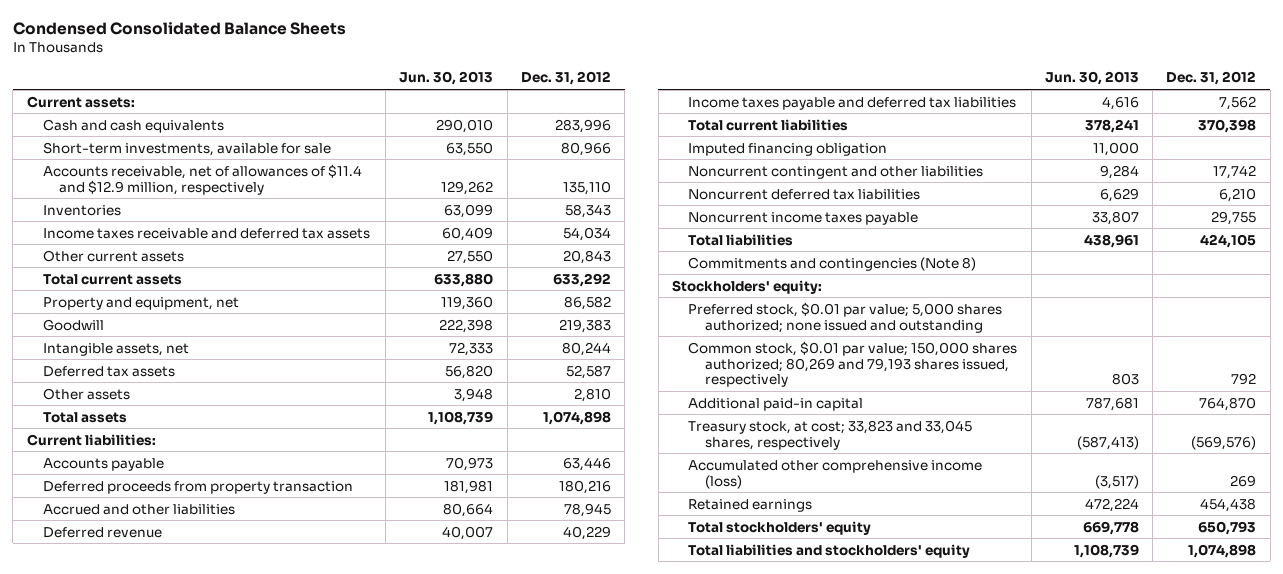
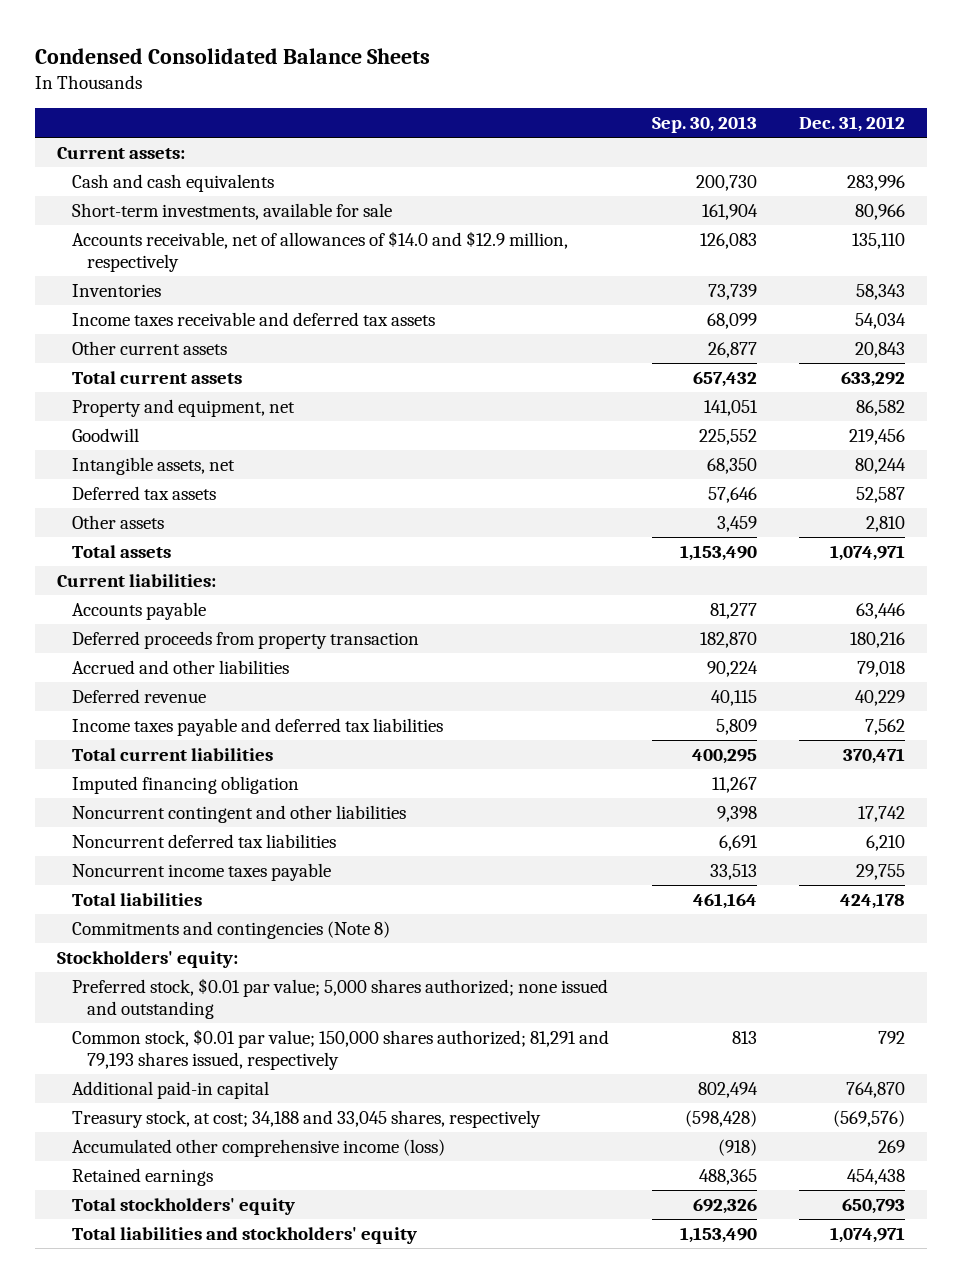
[399,71,494,86] Jun. 30, 2013 -> none
none -> [651,115,757,133] Sep. 30, 2013
[42,163,362,195] Accounts receivable, net of allowances of $11.4 and $12.9 million, respectively -> [72,230,569,272] Accounts receivable, net of allowances of $14.0 and $12.9 million, respectively
[558,318,611,333] 219,383 -> [849,428,906,445] 219,456
[542,410,611,425] 1,074,898 -> [830,544,906,561] 1,074,971
[563,502,611,517] 78,945 -> [857,660,906,677] 79,018
[1198,118,1257,133] 370,398 -> [843,747,906,764] 370,471
[1200,233,1257,248] 424,105 -> [840,892,906,909] 424,178
[688,340,1018,388] Common stock, $0.01 par value; 150,000 shares authorized; 80,269 and 79,193 shares issued, respectively -> [72,1028,610,1070] Common stock, $0.01 par value; 150,000 shares authorized; 81,291 and 79,193 shares issued, respectively
[688,419,973,450] Treasury stock, at cost; 33,823 and 33,045 shares, respectively -> [72,1109,542,1128] Treasury stock, at cost; 34,188 and 33,045 shares, respectively
[1188,543,1257,558] 1,074,898 -> [830,1226,906,1243] 1,074,971

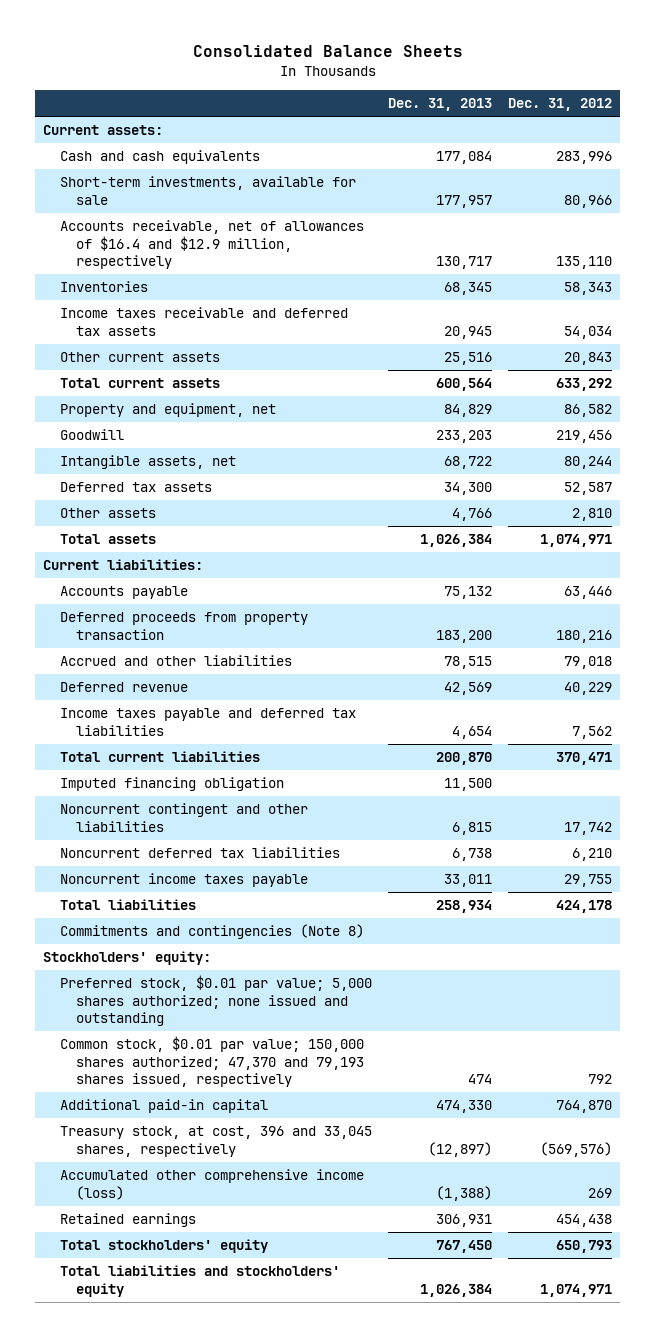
[35,48,431,65] Condensed Consolidated Balance Sheets -> [192,44,463,57] Consolidated Balance Sheets
[651,115,757,133] Sep. 30, 2013 -> none
none -> [387,98,492,112] Dec. 31, 2013
[72,230,569,272] Accounts receivable, net of allowances of $14.0 and $12.9 million, respectively -> [59,220,364,270] Accounts receivable, net of allowances of $16.4 and $12.9 million, respectively
[72,1028,610,1070] Common stock, $0.01 par value; 150,000 shares authorized; 81,291 and 79,193 shares issued, respectively -> [59,1036,365,1088] Common stock, $0.01 par value; 150,000 shares authorized; 47,370 and 79,193 shares issued, respectively
[72,1109,542,1128] Treasury stock, at cost; 34,188 and 33,045 shares, respectively -> [59,1126,372,1157] Treasury stock, at cost, 396 and 33,045 shares, respectively

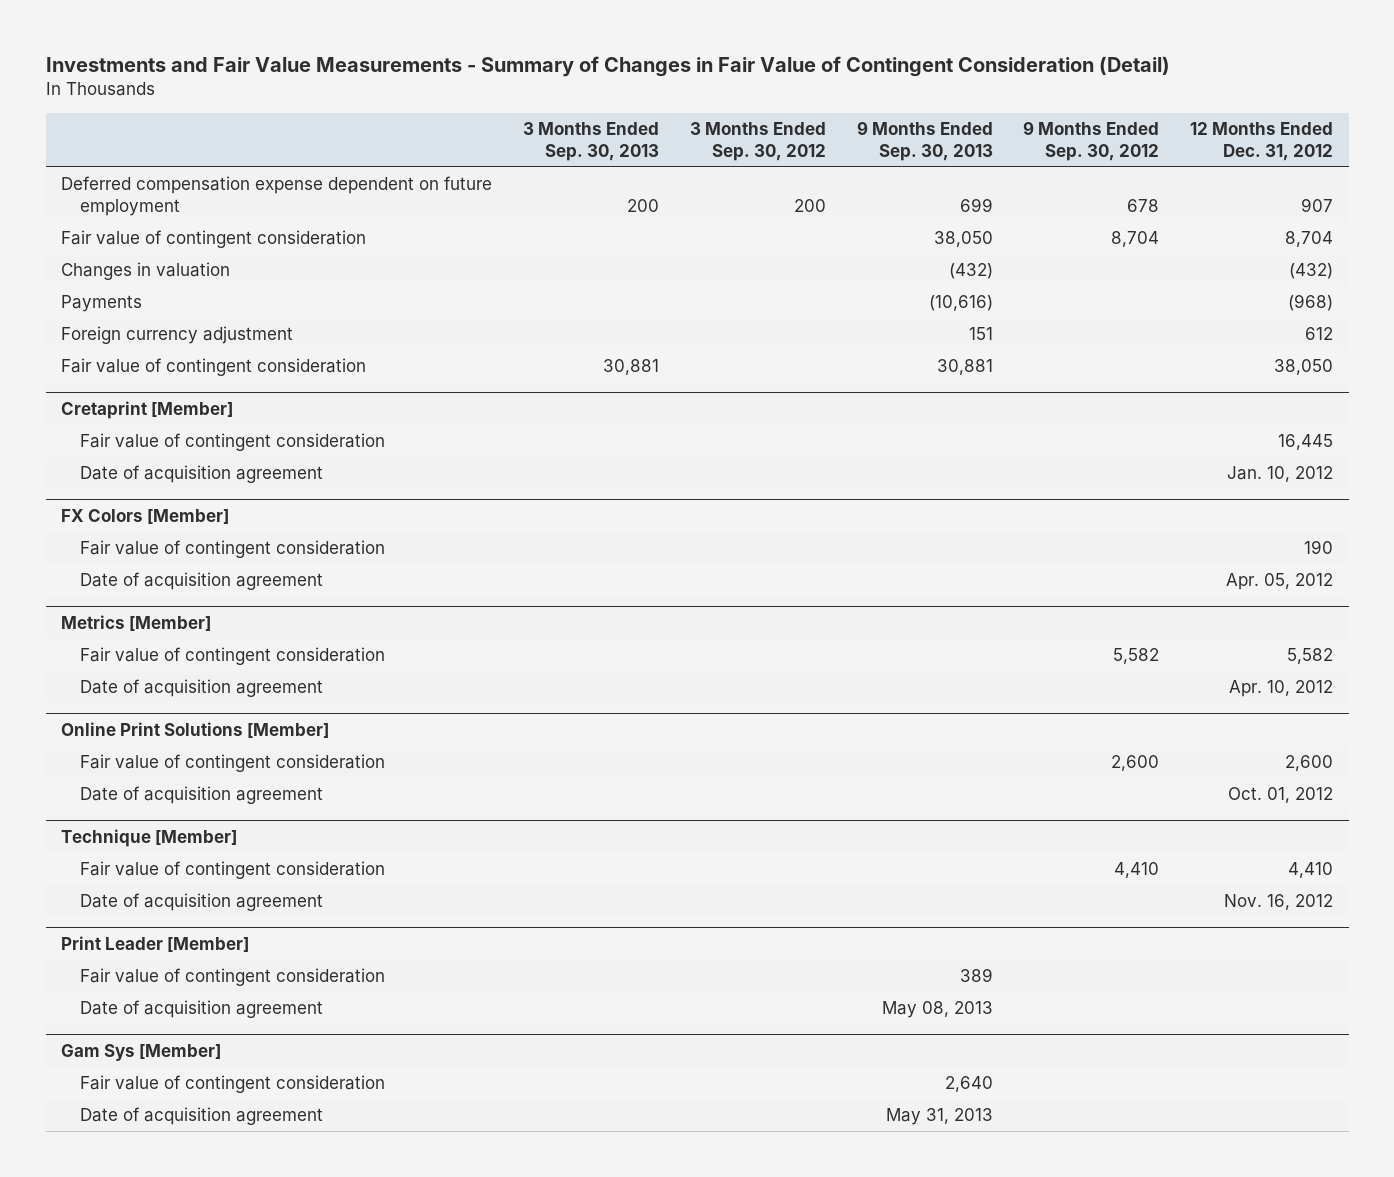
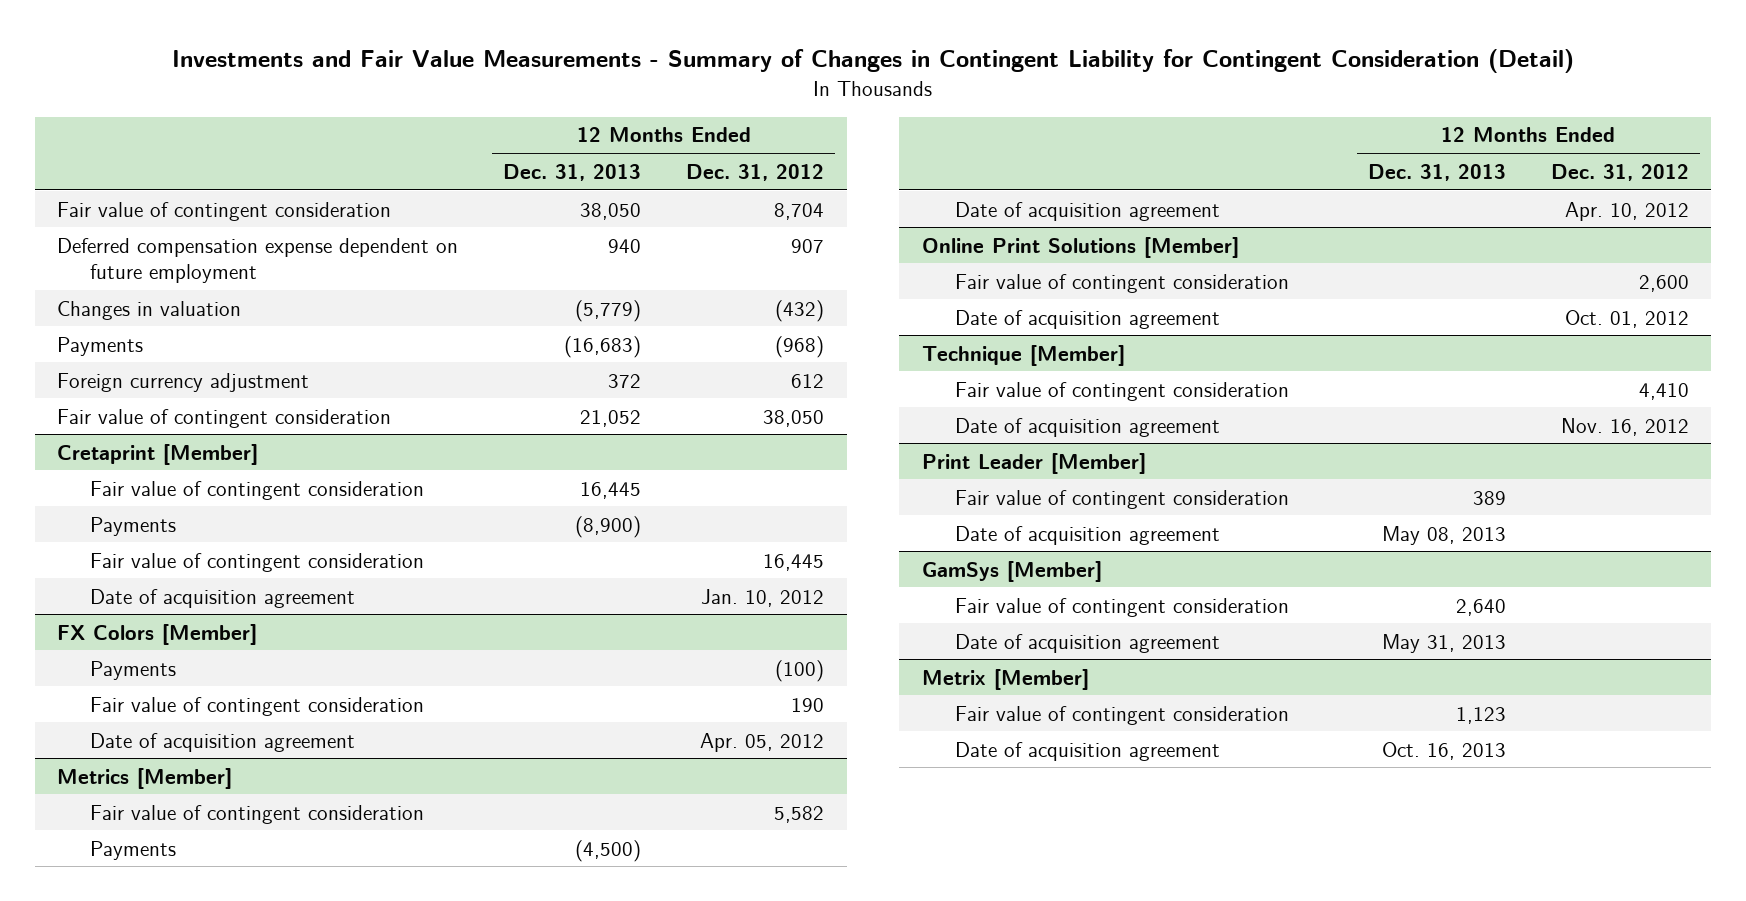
[45,56,1170,78] Investments and Fair Value Measurements - Summary of Changes in Fair Value of Contingent Consideration (Detail) -> [171,49,1574,74] Investments and Fair Value Measurements - Summary of Changes in Contingent Liability for Contingent Consideration (Detail)
[522,122,659,161] 3 Months Ended Sep. 30, 2013 -> none
[689,122,826,161] 3 Months Ended Sep. 30, 2012 -> none
[856,121,993,161] 9 Months Ended Sep. 30, 2013 -> none
[1023,121,1160,161] 9 Months Ended Sep. 30, 2012 -> none
none -> [503,163,642,181] Dec. 31, 2013
[60,176,492,217] Deferred compensation expense dependent on future employment -> [57,237,459,284] Deferred compensation expense dependent on future employment
none -> [89,480,424,500] Fair value of contingent consideration
none -> [89,516,176,536] Payments
none -> [89,660,176,680] Payments
none -> [89,840,176,860] Payments
[60,1044,221,1062] Gam Sys [Member] -> none
none -> [921,560,1102,582] GamSys [Member]
none -> [921,668,1089,690] Metrix [Member]
none -> [954,705,1289,725] Fair value of contingent consideration
none -> [954,741,1220,761] Date of acquisition agreement

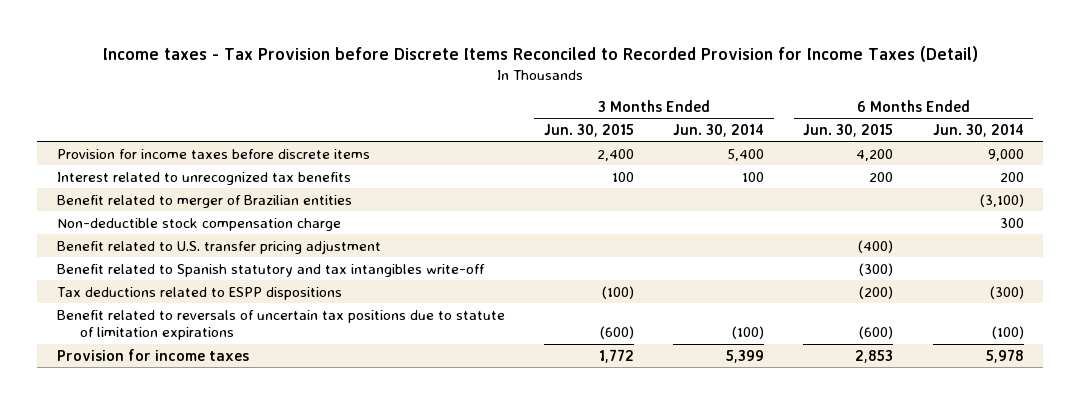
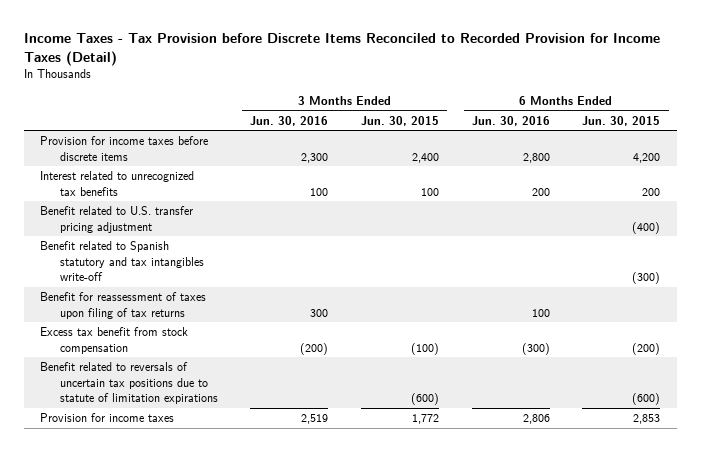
[103,46,979,63] Income taxes - Tax Provision before Discrete Items Reconciled to Recorded Provision for Income Taxes (Detail) -> [24,33,661,66] Income Taxes - Tax Provision before Discrete Items Reconciled to Recorded Provision for Income Taxes (Detail)
[673,123,765,137] Jun. 30, 2014 -> none
[932,123,1024,137] Jun. 30, 2014 -> none
none -> [250,115,329,126] Jun. 30, 2016
none -> [471,115,550,126] Jun. 30, 2016
[56,194,352,208] Benefit related to merger of Brazilian entities -> none
[56,217,341,231] Non-deductible stock compensation charge -> none
[56,286,342,300] Tax deductions related to ESPP dispositions -> none
none -> [40,292,207,319] Benefit for reassessment of taxes upon filing of tax returns
none -> [40,327,189,354] Excess tax benefit from stock compensation

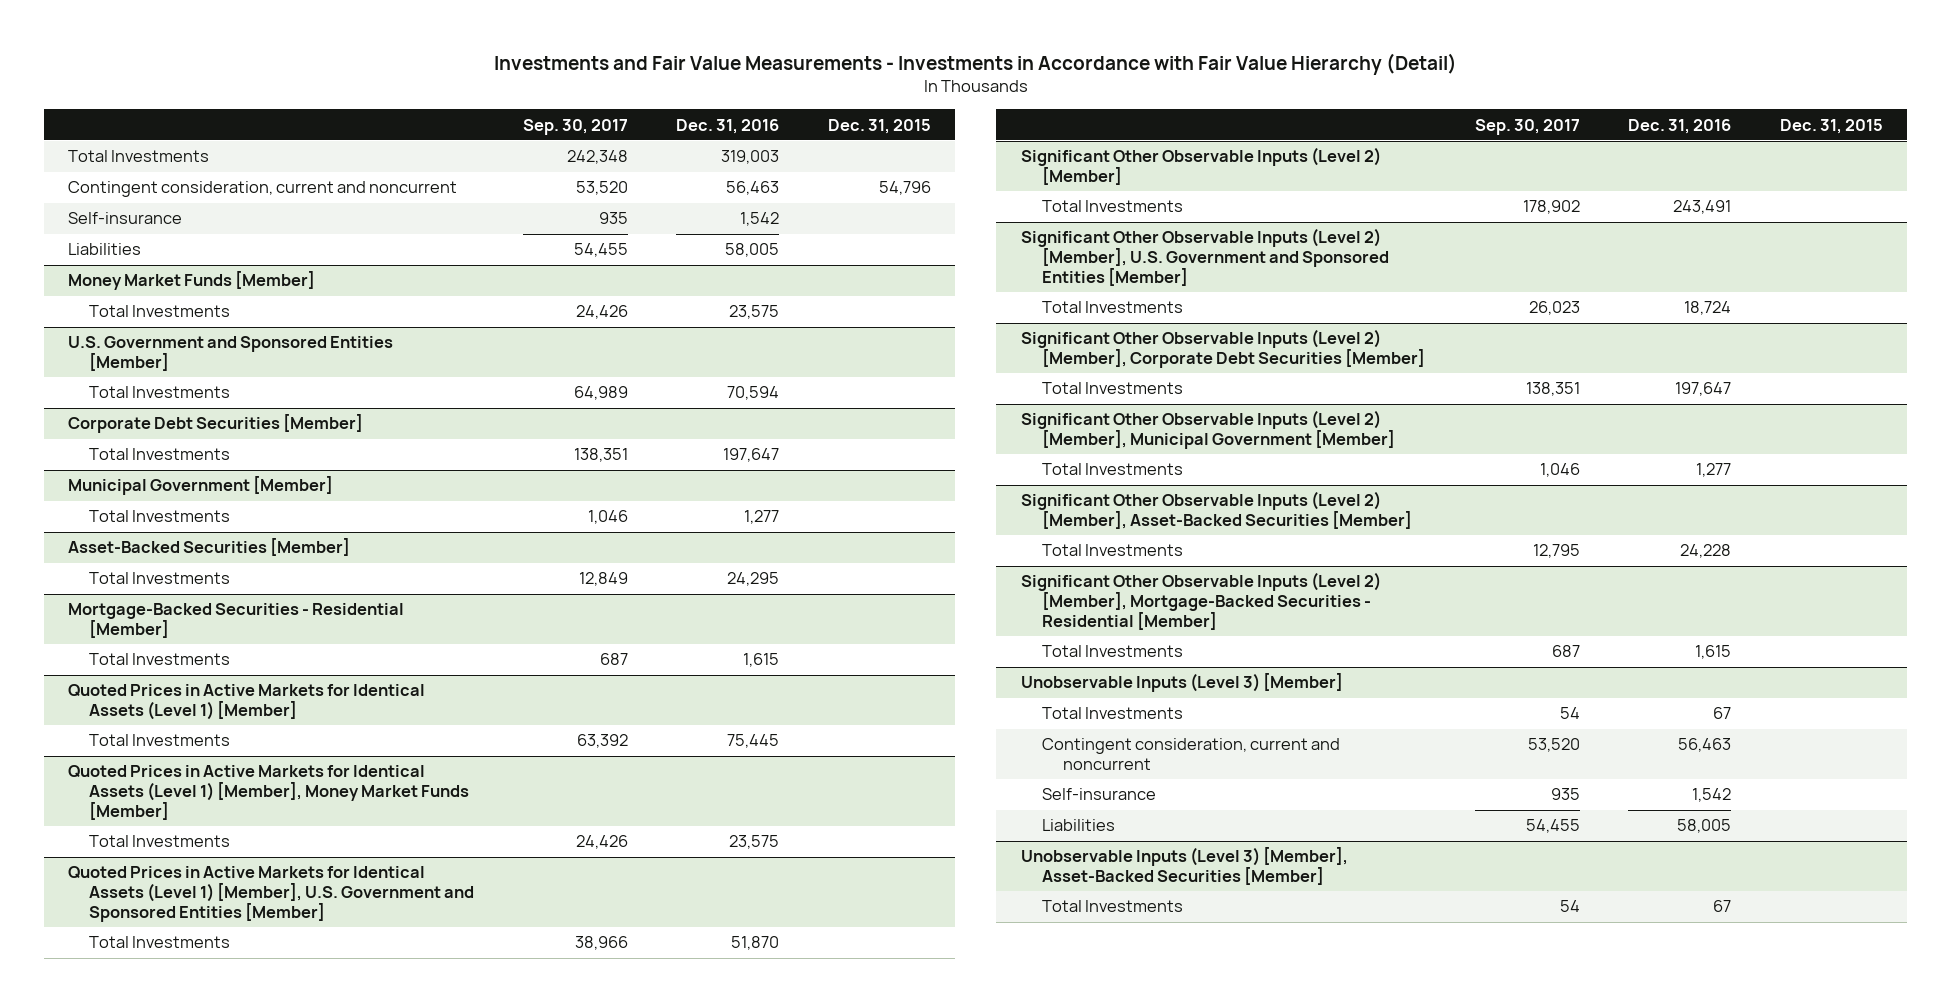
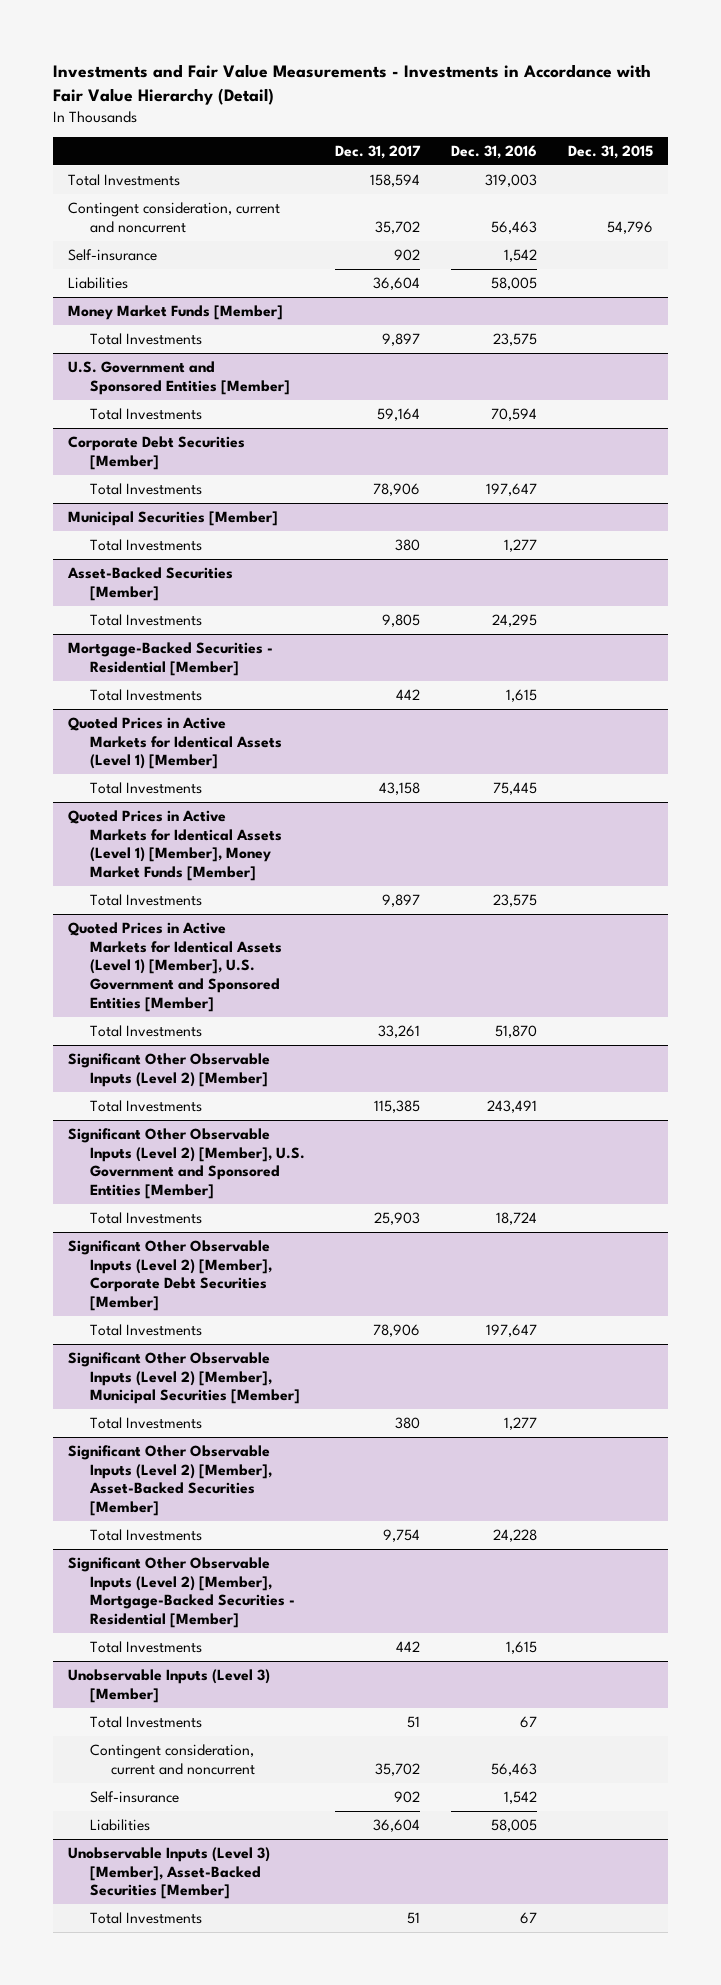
[522,118,628,135] Sep. 30, 2017 -> none
none -> [335,144,422,159] Dec. 31, 2017
[68,476,334,496] Municipal Government [Member] -> [68,511,279,527] Municipal Securities [Member]
[1020,410,1395,450] Significant Other Observable Inputs (Level 2) [Member], Municipal Government [Member] -> [68,1352,300,1405] Significant Other Observable Inputs (Level 2) [Member], Municipal Securities [Member]

